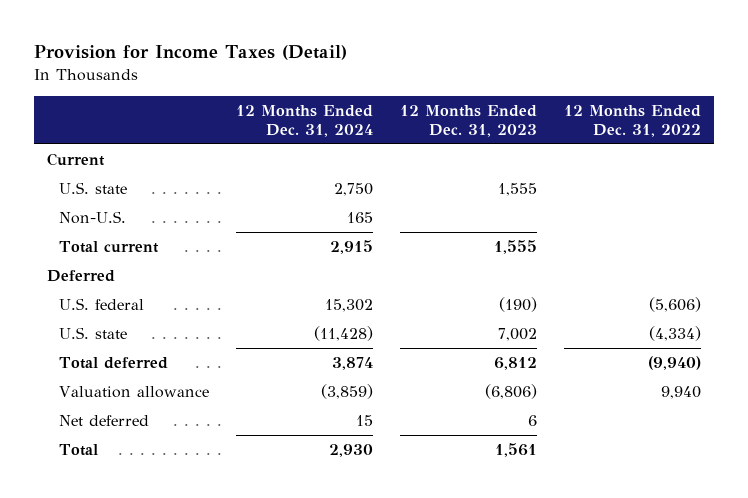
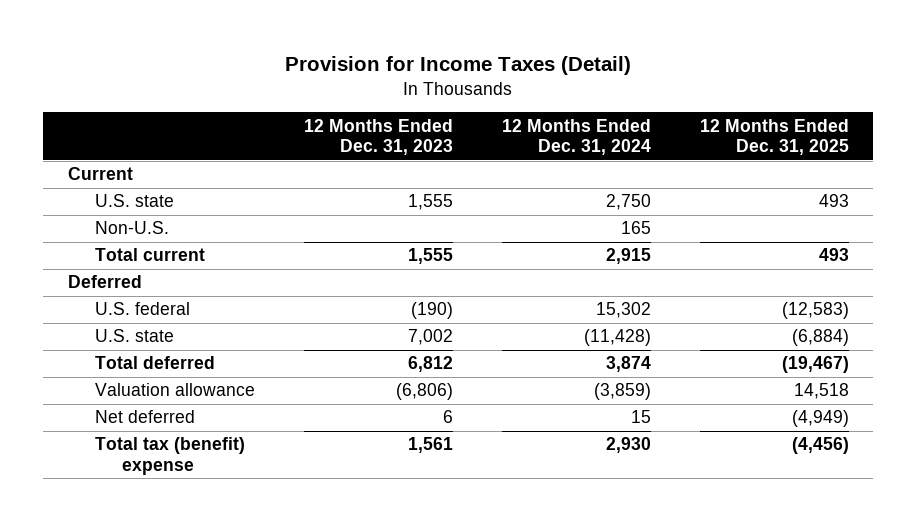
[563,104,701,137] 12 Months Ended Dec. 31, 2022 -> none
none -> [699,118,849,156] 12 Months Ended Dec. 31, 2025
[58,443,98,456] Total -> [94,437,245,476] Total tax (benefit) expense

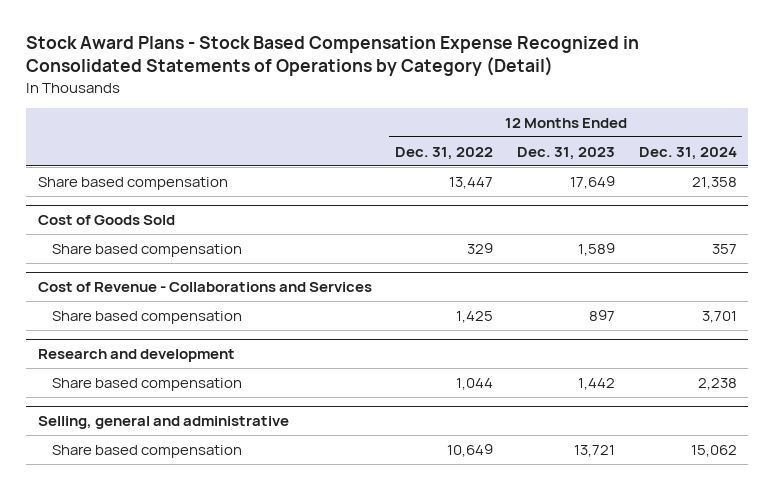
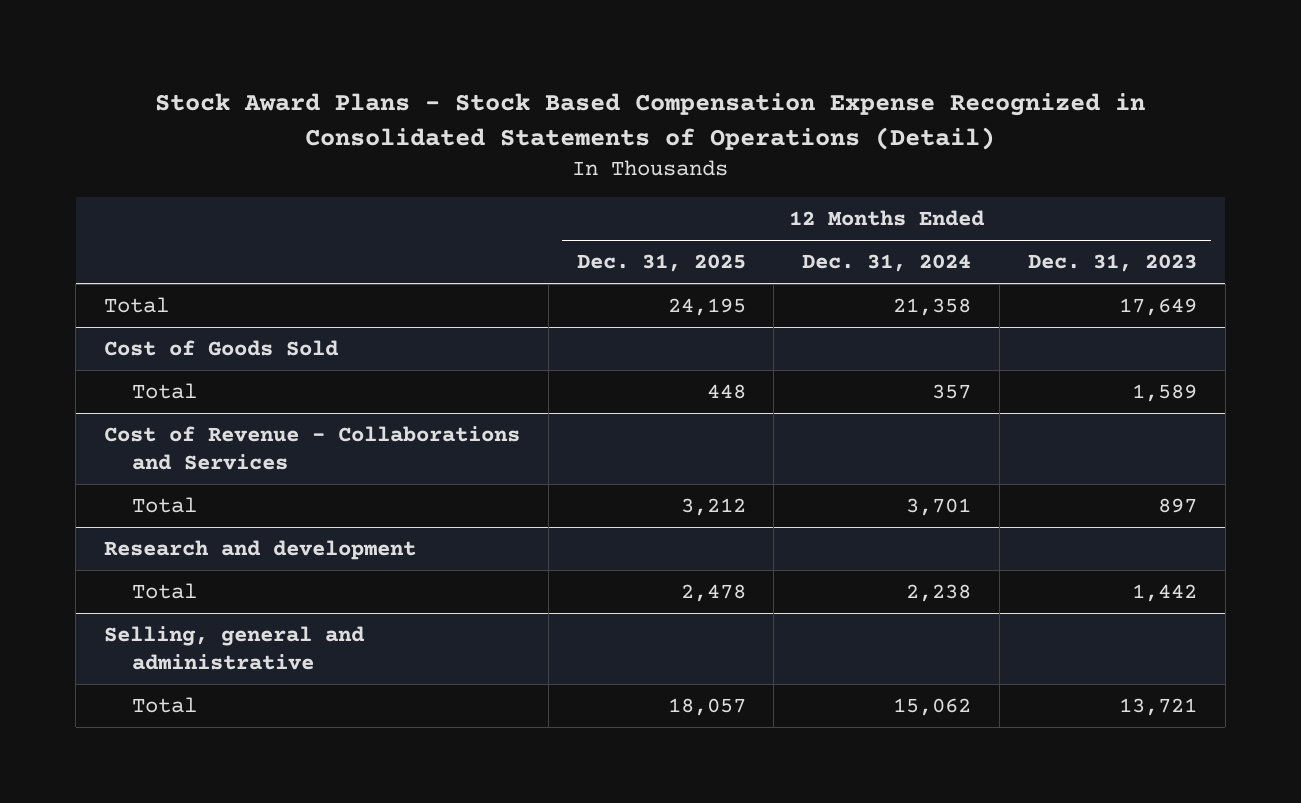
[25,36,639,77] Stock Award Plans - Stock Based Compensation Expense Recognized in Consolidated Statements of Operations by Category (Detail) -> [155,93,1146,150] Stock Award Plans - Stock Based Compensation Expense Recognized in Consolidated Statements of Operations (Detail)
[395,146,494,160] Dec. 31, 2022 -> none
none -> [576,254,746,273] Dec. 31, 2025
[37,176,228,190] Share based compensation -> [103,296,169,313] Total
[52,243,243,257] Share based compensation -> [132,382,198,399] Total
[52,310,243,324] Share based compensation -> [132,496,198,513] Total
[52,377,243,391] Share based compensation -> [132,582,198,599] Total
[52,444,243,458] Share based compensation -> [132,696,198,713] Total

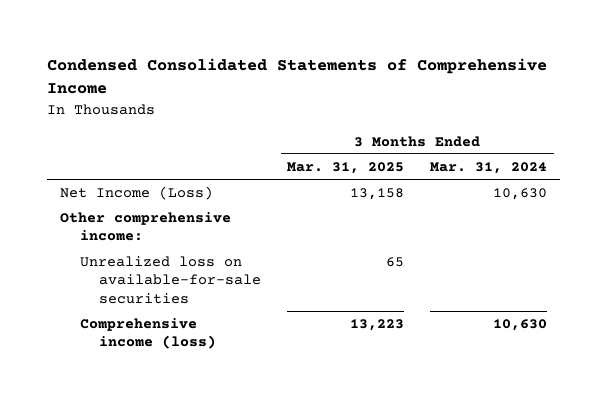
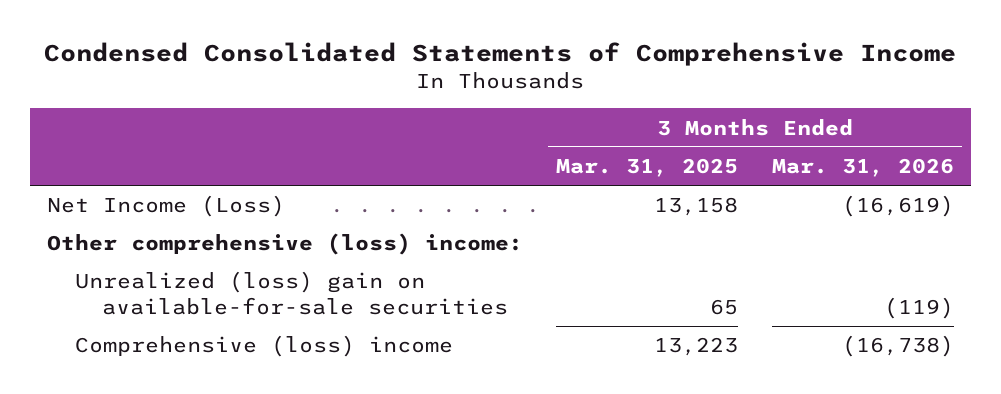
[430,162,548,175] Mar. 31, 2024 -> none
none -> [772,158,955,178] Mar. 31, 2026
[59,212,231,242] Other comprehensive income: -> [46,233,523,256] Other comprehensive (loss) income:
[79,256,262,304] Unrealized loss on available-for-sale securities -> [74,271,509,315] Unrealized (loss) gain on available-for-sale securities
[79,318,217,350] Comprehensive income (loss) -> [74,335,453,358] Comprehensive (loss) income

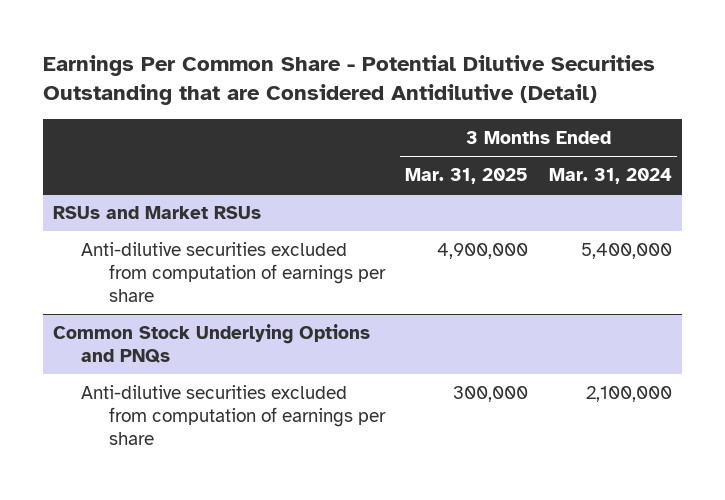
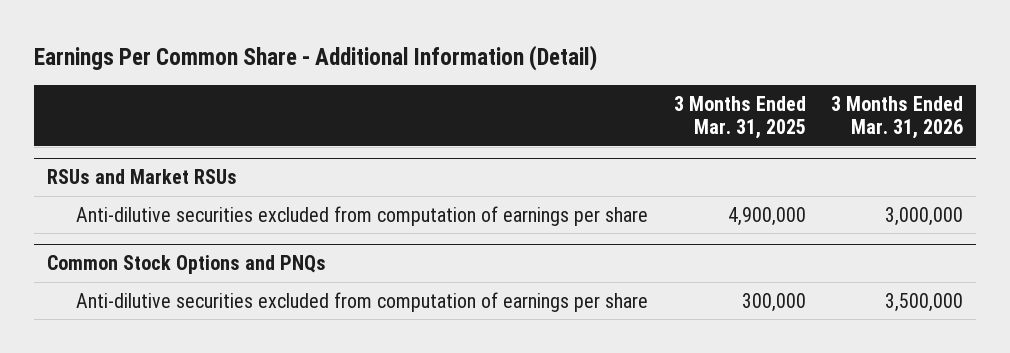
[42,55,655,106] Earnings Per Common Share - Potential Dilutive Securities Outstanding that are Considered Antidilutive (Detail) -> [34,45,598,72] Earnings Per Common Share - Additional Information (Detail)
[549,168,673,185] Mar. 31, 2024 -> none
none -> [831,96,964,140] 3 Months Ended Mar. 31, 2026
[52,323,370,363] Common Stock Underlying Options and PNQs -> [46,255,326,275] Common Stock Options and PNQs

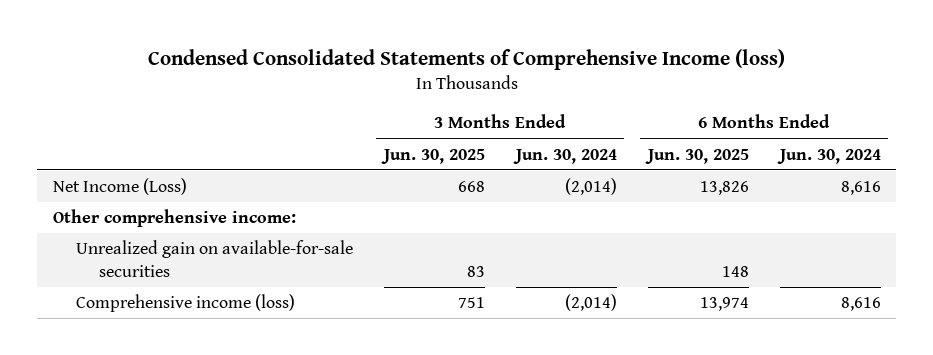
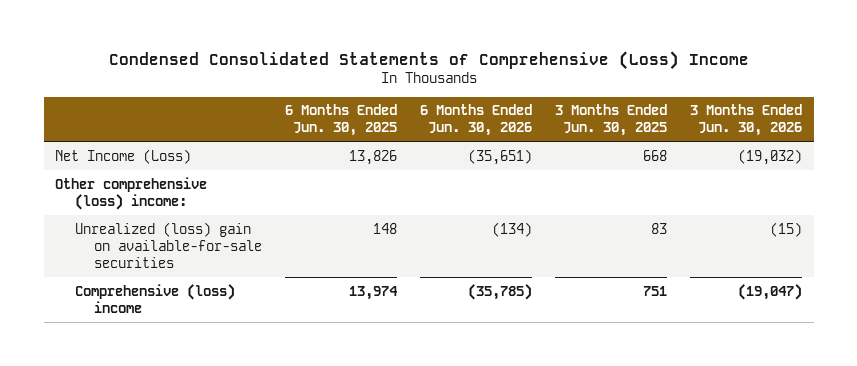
[147,49,785,71] Condensed Consolidated Statements of Comprehensive Income (loss) -> [108,50,749,70] Condensed Consolidated Statements of Comprehensive (Loss) Income
[512,148,617,164] Jun. 30, 2024 -> none
[776,148,881,164] Jun. 30, 2024 -> none
none -> [420,104,533,137] 6 Months Ended Jun. 30, 2026
none -> [690,104,803,137] 3 Months Ended Jun. 30, 2026
[52,209,296,228] Other comprehensive income: -> [55,176,208,210] Other comprehensive (loss) income:
[75,240,353,277] Unrealized gain on available-for-sale securities -> [74,221,263,268] Unrealized (loss) gain on available-for-sale securities
[75,294,295,313] Comprehensive income (loss) -> [74,283,235,313] Comprehensive (loss) income

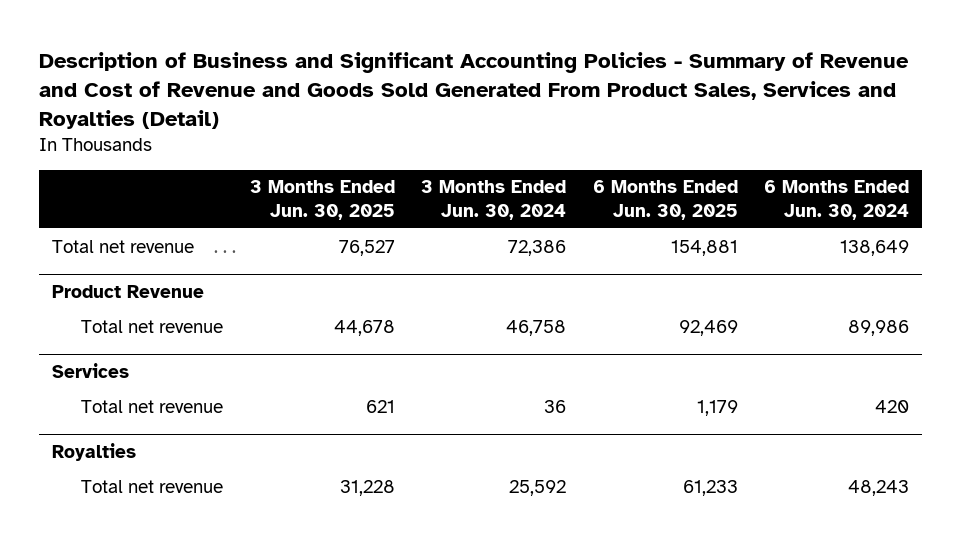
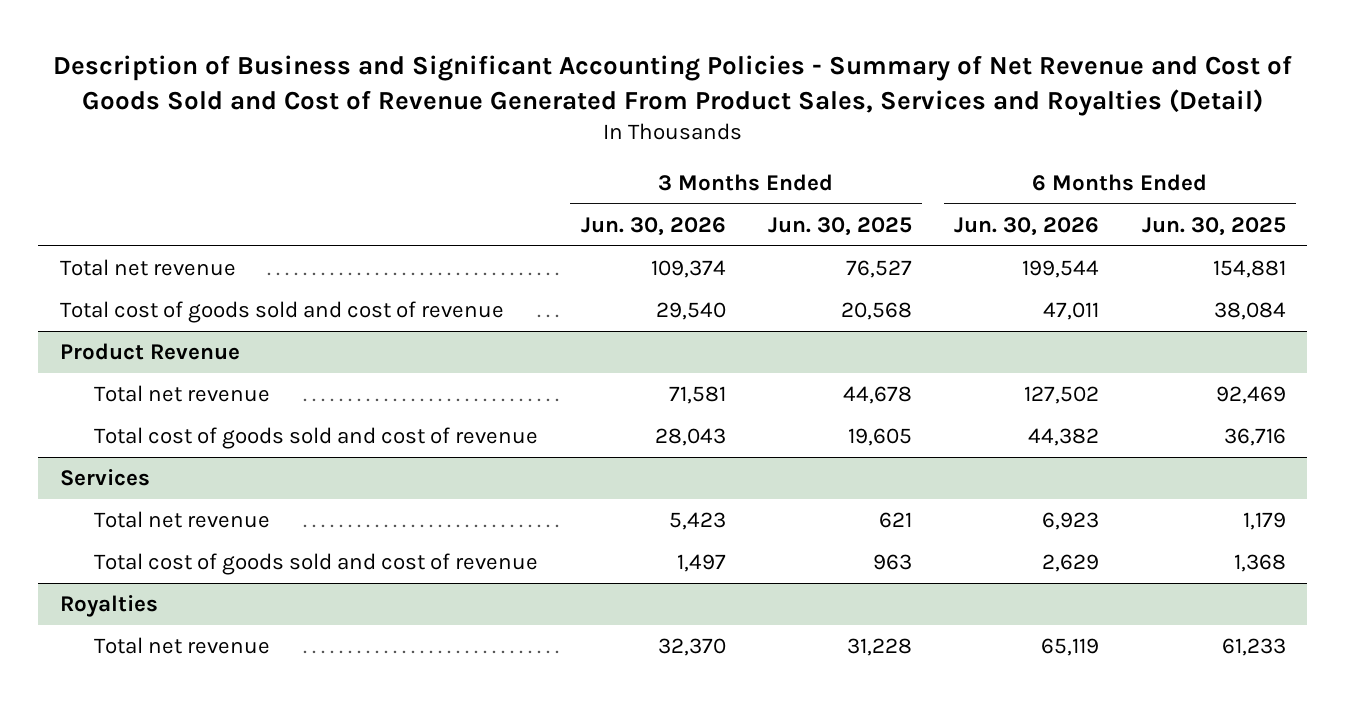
[38,51,909,129] Description of Business and Significant Accounting Policies - Summary of Revenue and Cost of Revenue and Goods Sold Generated From Product Sales, Services and Royalties (Detail) -> [52,54,1292,116] Description of Business and Significant Accounting Policies - Summary of Net Revenue and Cost of Goods Sold and Cost of Revenue Generated From Product Sales, Services and Royalties (Detail)
[421,180,567,220] 3 Months Ended Jun. 30, 2024 -> none
[764,180,910,220] 6 Months Ended Jun. 30, 2024 -> none
none -> [580,216,726,236] Jun. 30, 2026
none -> [954,216,1100,236] Jun. 30, 2026
none -> [59,301,504,324] Total cost of goods sold and cost of revenue
none -> [94,427,539,450] Total cost of goods sold and cost of revenue
none -> [94,553,539,576] Total cost of goods sold and cost of revenue

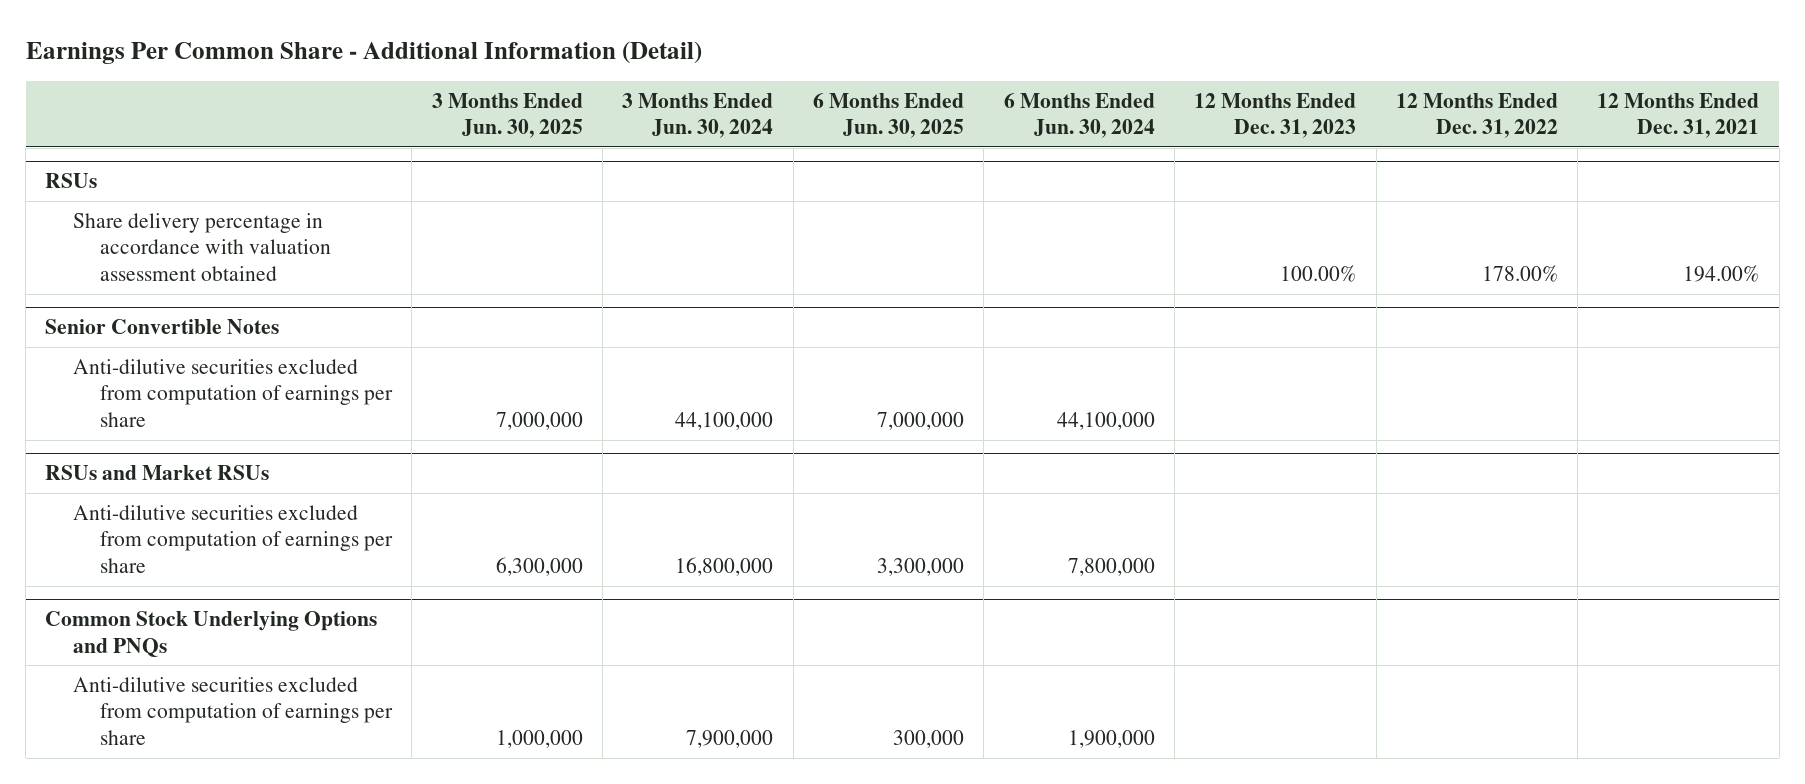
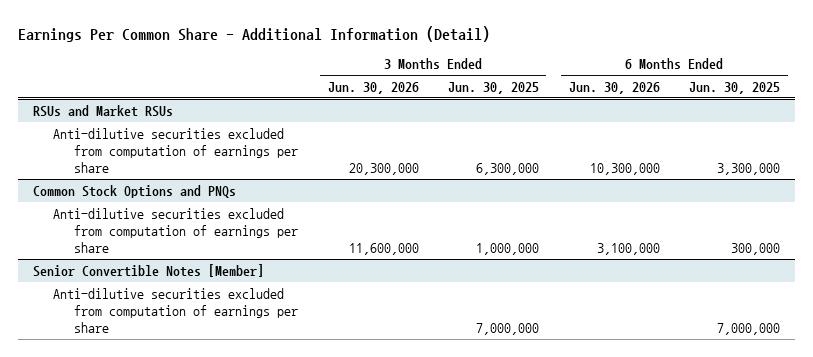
[622,92,774,138] 3 Months Ended Jun. 30, 2024 -> none
[1003,92,1155,138] 6 Months Ended Jun. 30, 2024 -> none
[1194,92,1357,138] 12 Months Ended Dec. 31, 2023 -> none
[1395,92,1558,138] 12 Months Ended Dec. 31, 2022 -> none
[1597,92,1760,138] 12 Months Ended Dec. 31, 2021 -> none
none -> [327,81,419,94] Jun. 30, 2026
none -> [568,81,660,94] Jun. 30, 2026
[45,173,98,189] RSUs -> none
[72,213,332,281] Share delivery percentage in accordance with valuation assessment obtained -> none
[45,319,280,335] Senior Convertible Notes -> none
[72,359,394,427] Anti-dilutive securities excluded from computation of earnings per share -> none
[45,611,378,657] Common Stock Underlying Options and PNQs -> [32,184,236,198] Common Stock Options and PNQs
none -> [32,263,264,277] Senior Convertible Notes [Member]
none -> [53,287,299,333] Anti-dilutive securities excluded from computation of earnings per share

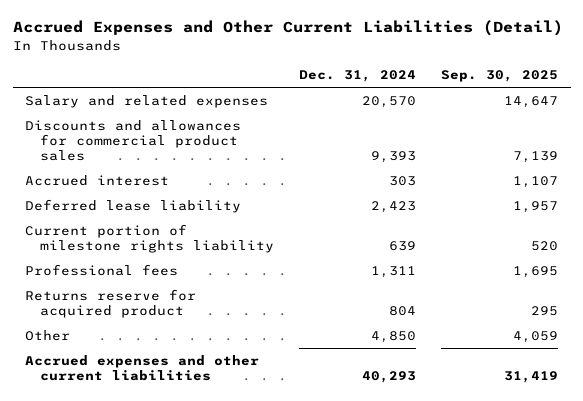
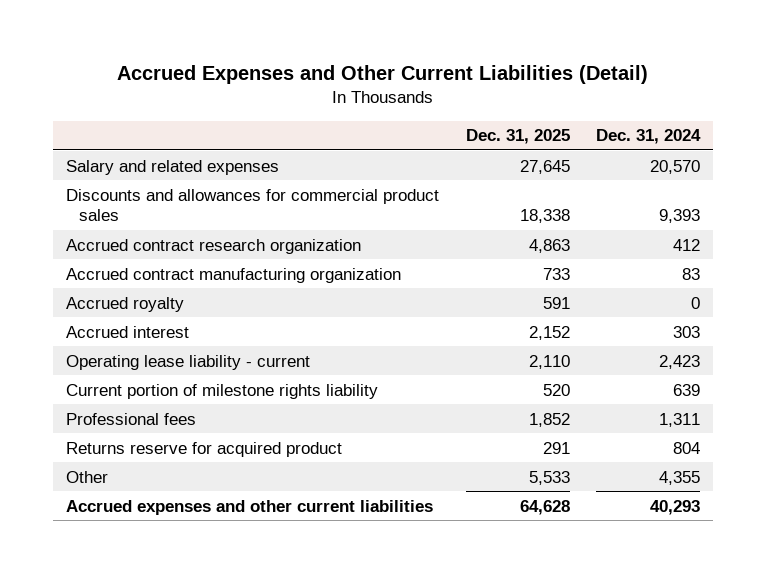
[441,70,559,83] Sep. 30, 2025 -> none
none -> [465,129,570,145] Dec. 31, 2025
none -> [66,238,362,254] Accrued contract research organization
none -> [66,267,402,283] Accrued contract manufacturing organization
none -> [66,296,185,312] Accrued royalty
[25,198,242,213] Deferred lease liability -> [66,354,311,370] Operating lease liability - current
[371,330,417,343] 4,850 -> [658,470,700,485] 4,355

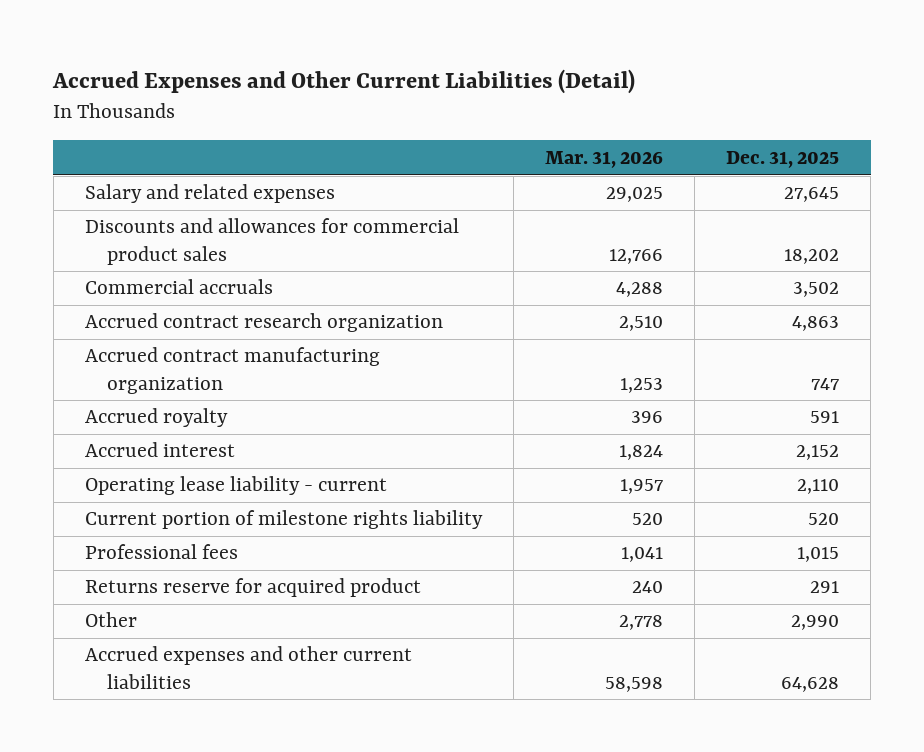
[595,129,701,145] Dec. 31, 2024 -> none
none -> [545,150,664,168] Mar. 31, 2026
[519,209,570,224] 18,338 -> [784,248,840,264] 18,202
none -> [84,279,273,295] Commercial accruals
[542,267,570,280] 733 -> [811,377,840,390] 747
[528,412,570,427] 1,852 -> [797,547,840,563] 1,015
[528,470,570,485] 5,533 -> [791,615,840,631] 2,990

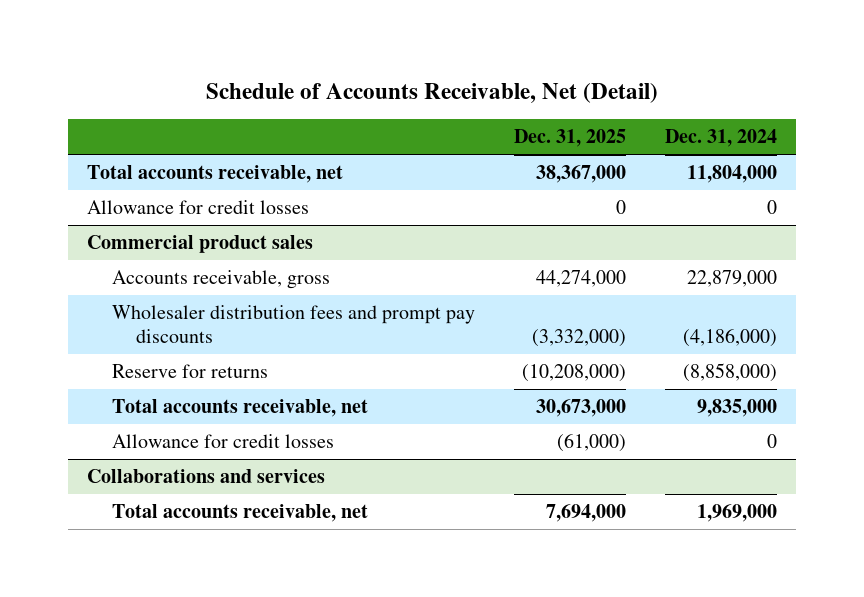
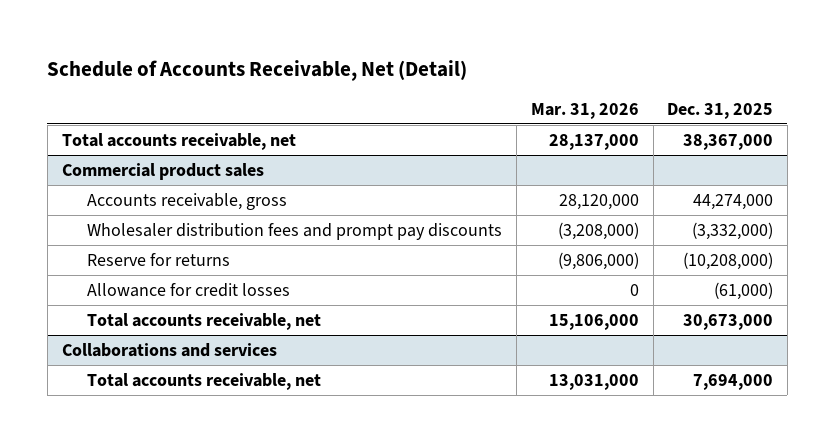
[664,129,777,148] Dec. 31, 2024 -> none
none -> [530,102,639,119] Mar. 31, 2026
[87,200,310,215] Allowance for credit losses -> none
[111,399,368,418] Total accounts receivable, net -> [87,313,322,331] Total accounts receivable, net

